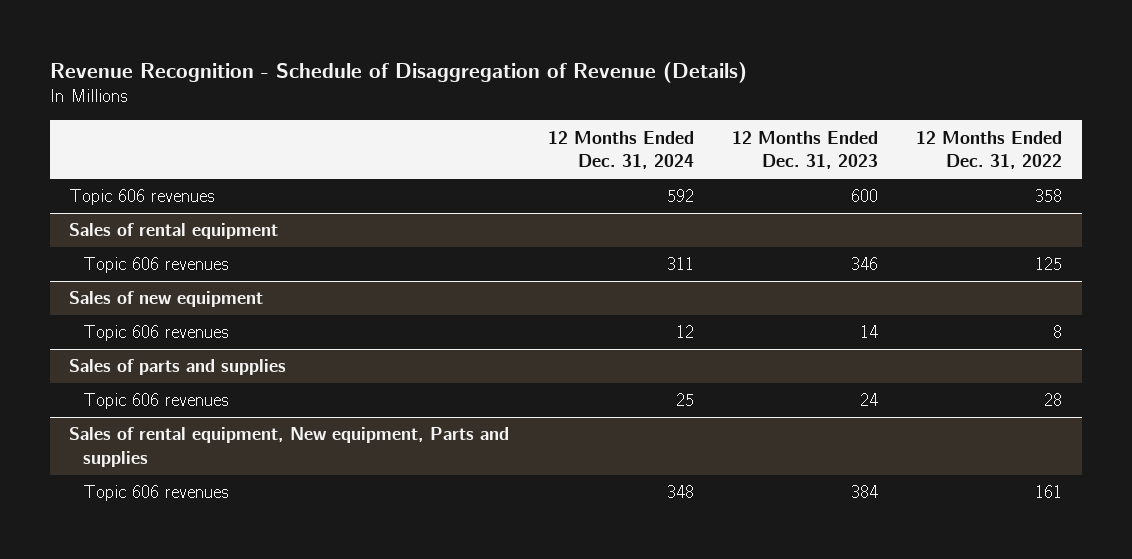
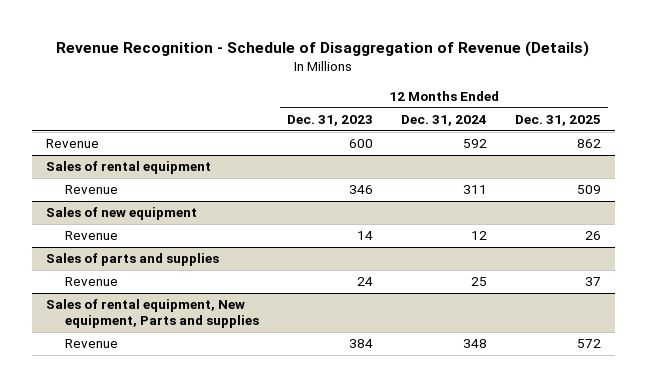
[916,130,1063,170] 12 Months Ended Dec. 31, 2022 -> none
none -> [514,114,601,126] Dec. 31, 2025
[69,189,215,206] Topic 606 revenues -> [46,139,100,149] Revenue
[82,257,228,274] Topic 606 revenues -> [65,185,119,195] Revenue
[82,325,228,342] Topic 606 revenues -> [65,231,119,241] Revenue
[82,393,228,410] Topic 606 revenues -> [65,277,119,287] Revenue
[82,485,228,502] Topic 606 revenues -> [65,339,119,349] Revenue

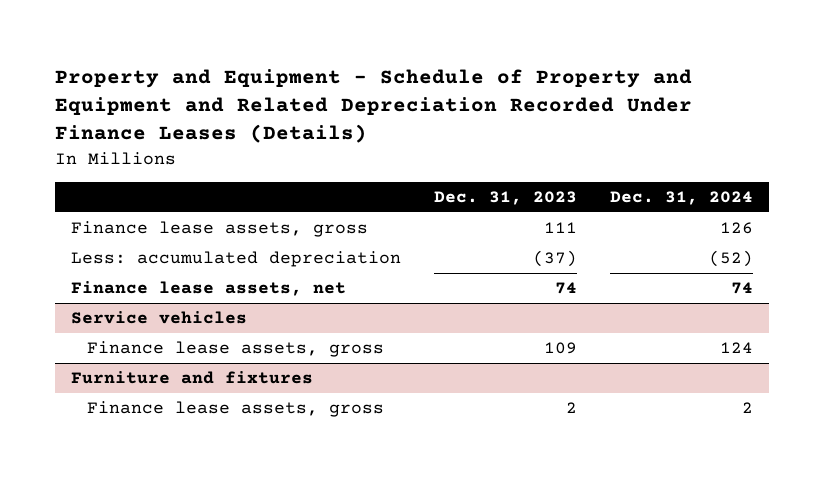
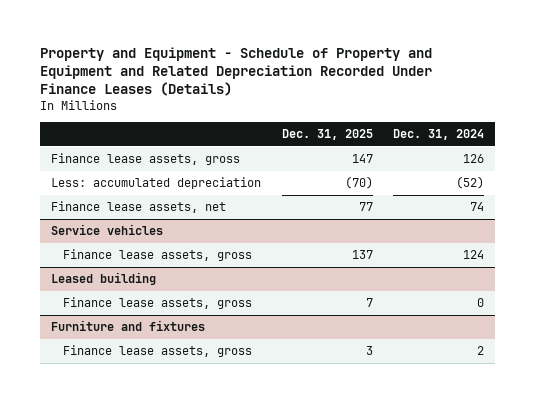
[434,191,578,206] Dec. 31, 2023 -> none
none -> [281,128,373,140] Dec. 31, 2025
none -> [50,272,156,286] Leased building
none -> [62,297,252,310] Finance lease assets, gross

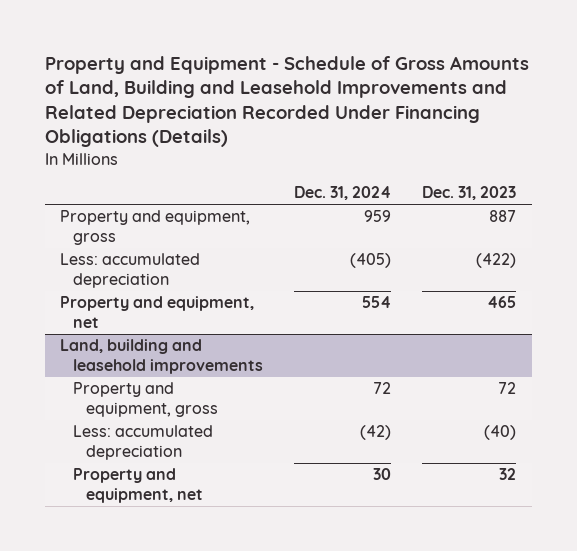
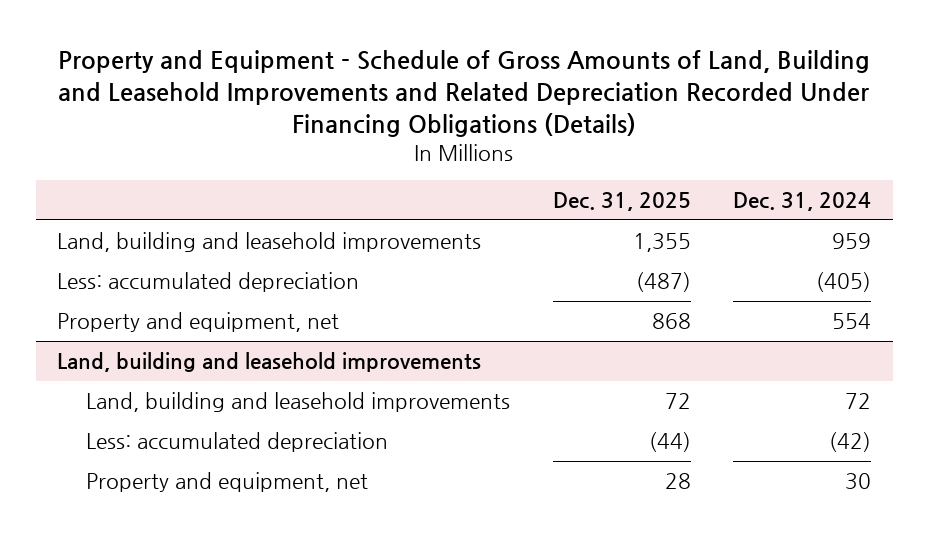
[422,186,517,201] Dec. 31, 2023 -> none
none -> [552,192,691,212] Dec. 31, 2025
[60,210,251,245] Property and equipment, gross -> [57,232,482,253] Land, building and leasehold improvements
[73,382,219,417] Property and equipment, gross -> [85,392,510,413] Land, building and leasehold improvements

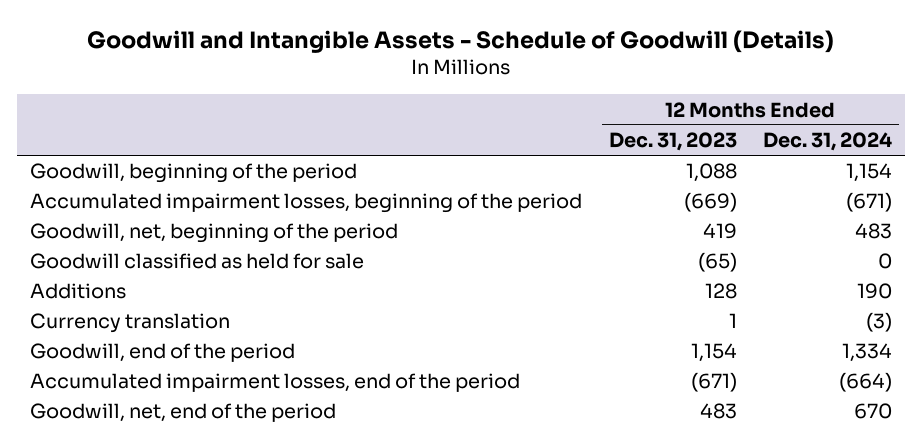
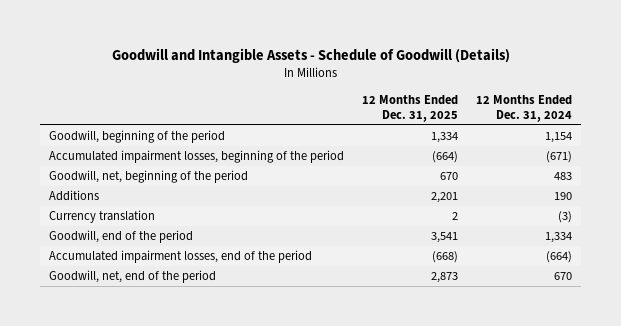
[608,131,737,151] Dec. 31, 2023 -> none
none -> [362,94,459,122] 12 Months Ended Dec. 31, 2025
[30,253,365,270] Goodwill classified as held for sale -> none

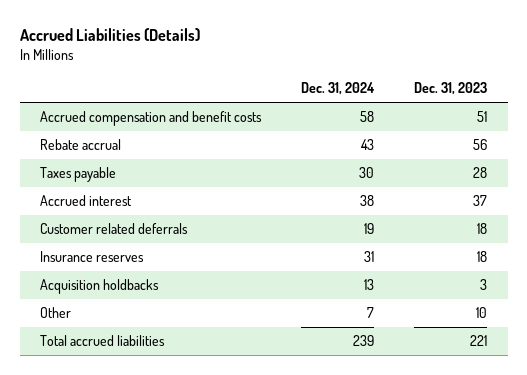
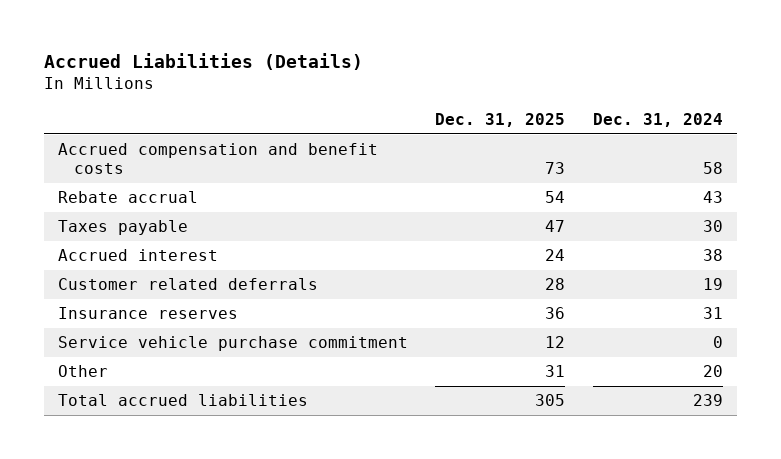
[414,82,488,96] Dec. 31, 2023 -> none
none -> [435,112,566,127] Dec. 31, 2025
[39,279,159,295] Acquisition holdbacks -> none
none -> [57,336,408,352] Service vehicle purchase commitment
[367,307,375,319] 7 -> [703,365,724,378] 20

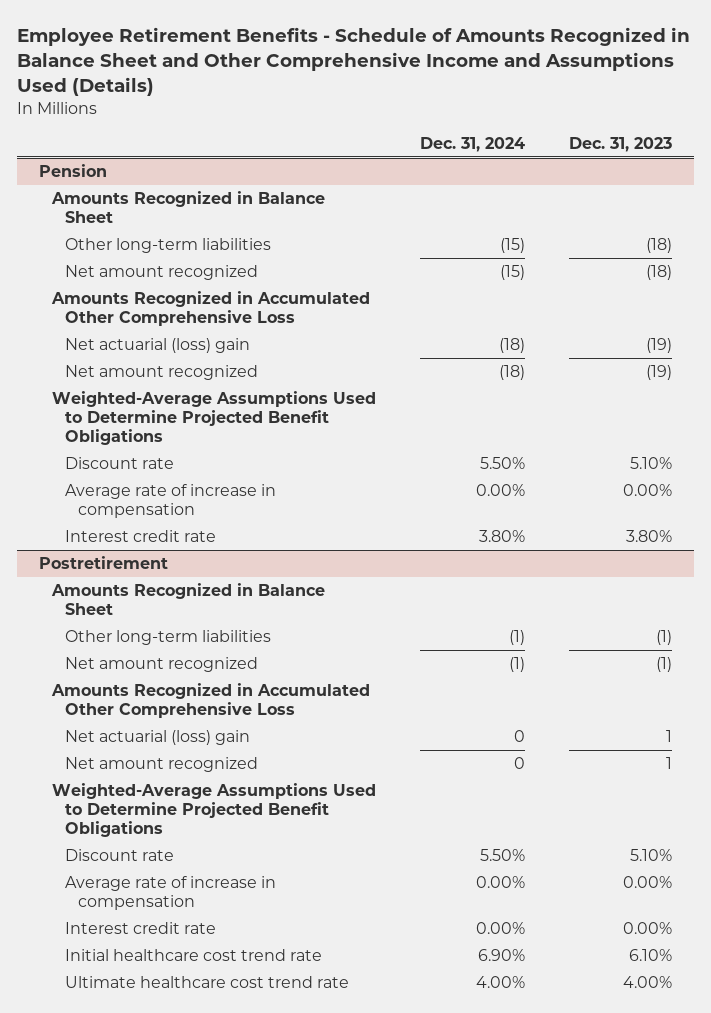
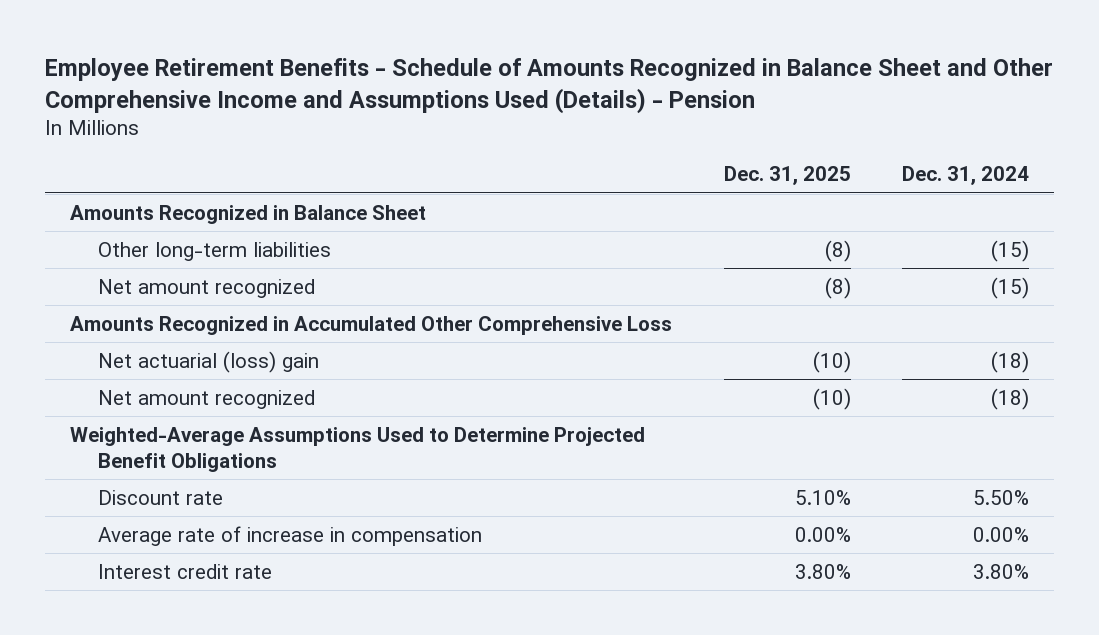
[17,27,691,97] Employee Retirement Benefits - Schedule of Amounts Recognized in Balance Sheet and Other Comprehensive Income and Assumptions Used (Details) -> [44,58,1053,114] Employee Retirement Benefits - Schedule of Amounts Recognized in Balance Sheet and Other Comprehensive Income and Assumptions Used (Details) - Pension
[568,137,672,153] Dec. 31, 2023 -> none
none -> [723,166,851,186] Dec. 31, 2025
[39,163,108,177] Pension -> none
[39,555,169,569] Postretirement -> none
[51,582,326,616] Amounts Recognized in Balance Sheet -> none
[65,629,272,645] Other long-term liabilities -> none
[65,656,259,672] Net amount recognized -> none
[51,682,371,719] Amounts Recognized in Accumulated Other Comprehensive Loss -> none
[65,729,251,745] Net actuarial (loss) gain -> none
[65,756,259,772] Net amount recognized -> none
[52,782,377,838] Weighted-Average Assumptions Used to Determine Projected Benefit Obligations -> none
[65,848,175,861] Discount rate -> none
[65,875,277,911] Average rate of increase in compensation -> none
[65,921,217,934] Interest credit rate -> none
[65,948,323,961] Initial healthcare cost trend rate -> none
[65,975,350,988] Ultimate healthcare cost trend rate -> none

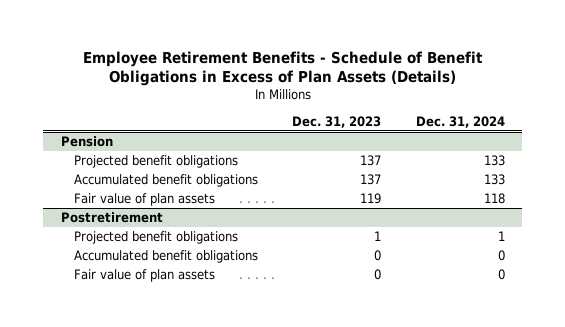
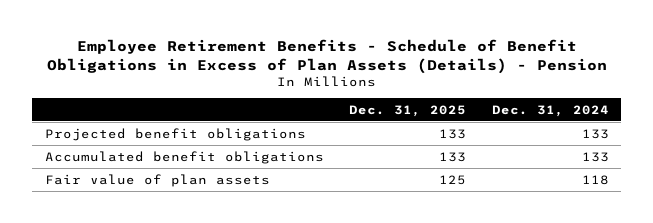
[82,50,483,87] Employee Retirement Benefits - Schedule of Benefit Obligations in Excess of Plan Assets (Details) -> [46,38,607,74] Employee Retirement Benefits - Schedule of Benefit Obligations in Excess of Plan Assets (Details) - Pension
[292,115,382,128] Dec. 31, 2023 -> none
none -> [349,104,467,117] Dec. 31, 2025
[60,136,113,148] Pension -> none
[60,212,163,224] Postretirement -> none
[73,231,238,245] Projected benefit obligations -> none
[73,250,258,264] Accumulated benefit obligations -> none
[73,269,215,283] Fair value of plan assets -> none

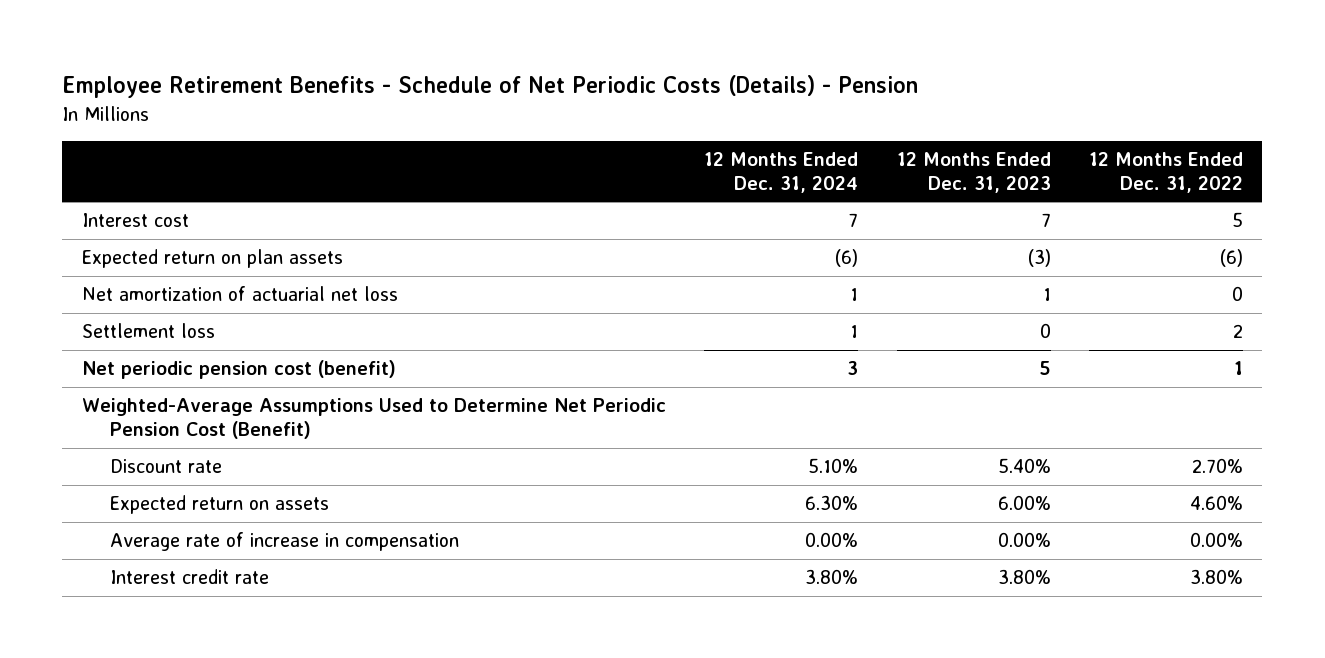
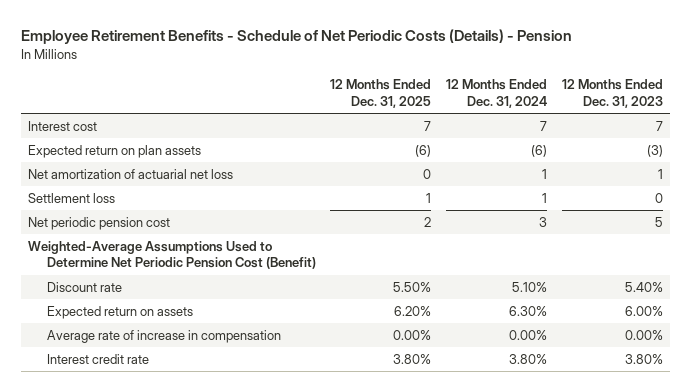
[1089,152,1244,193] 12 Months Ended Dec. 31, 2022 -> none
none -> [330,79,432,108] 12 Months Ended Dec. 31, 2025
[81,360,396,380] Net periodic pension cost (benefit) -> [28,216,171,230] Net periodic pension cost

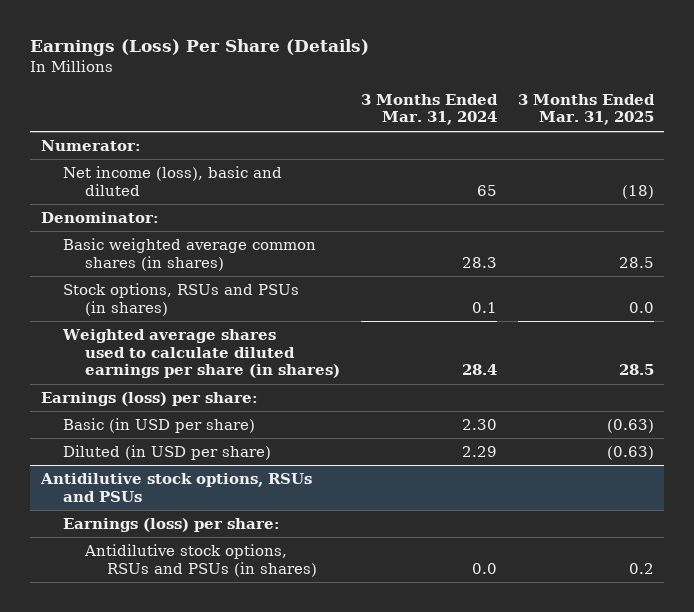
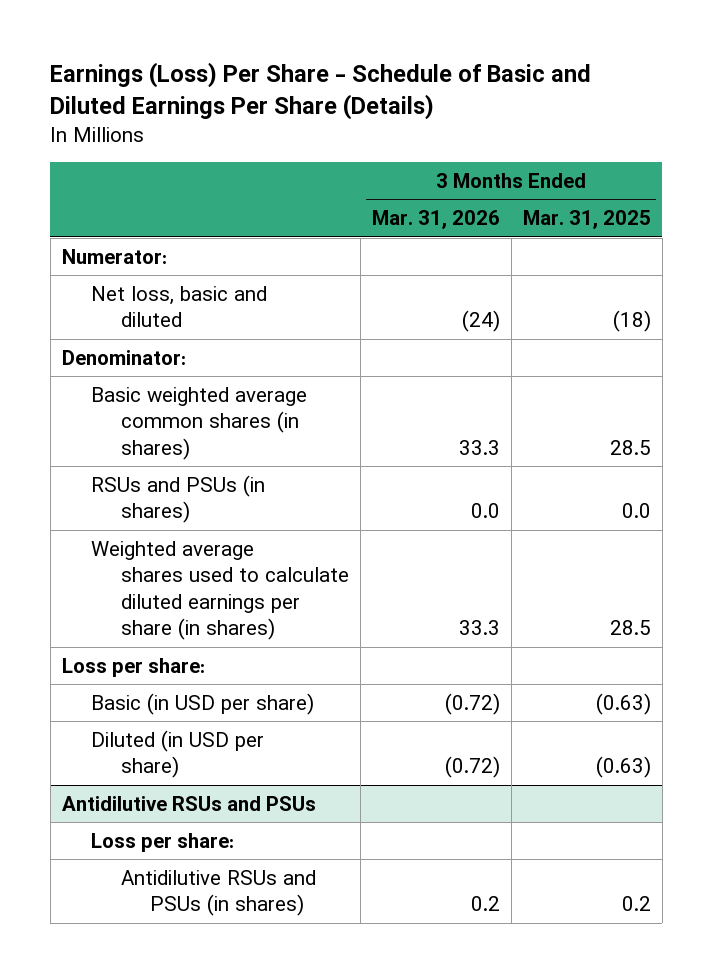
[30,39,370,57] Earnings (Loss) Per Share (Details) -> [50,62,592,121] Earnings (Loss) Per Share - Schedule of Basic and Diluted Earnings Per Share (Details)
[360,93,498,126] 3 Months Ended Mar. 31, 2024 -> none
none -> [371,210,500,230] Mar. 31, 2026
[62,165,282,196] Net income (loss), basic and diluted -> [91,285,268,328] Net loss, basic and diluted
[62,282,299,316] Stock options, RSUs and PSUs (in shares) -> [91,474,266,524] RSUs and PSUs (in shares)
[40,391,258,406] Earnings (loss) per share: -> [61,657,205,677] Loss per share:
[39,472,312,502] Antidilutive stock options, RSUs and PSUs -> [61,795,316,811] Antidilutive RSUs and PSUs
[62,517,280,532] Earnings (loss) per share: -> [91,832,235,852] Loss per share:
[84,543,318,577] Antidilutive stock options, RSUs and PSUs (in shares) -> [120,869,316,917] Antidilutive RSUs and PSUs (in shares)

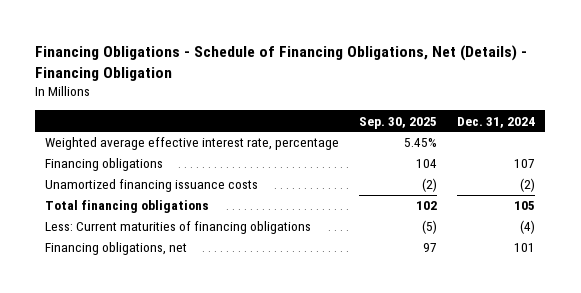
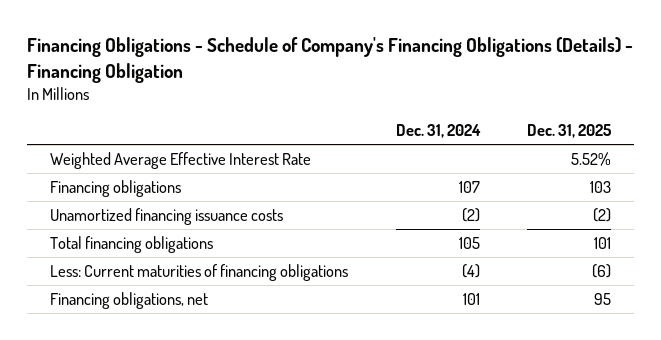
[35,44,528,81] Financing Obligations - Schedule of Financing Obligations, Net (Details) - Financing Obligation -> [26,37,633,83] Financing Obligations - Schedule of Company's Financing Obligations (Details) - Financing Obligation
[359,116,438,129] Sep. 30, 2025 -> none
none -> [526,124,612,139] Dec. 31, 2025
[45,137,340,151] Weighted average effective interest rate, percentage -> [50,152,312,170] Weighted Average Effective Interest Rate

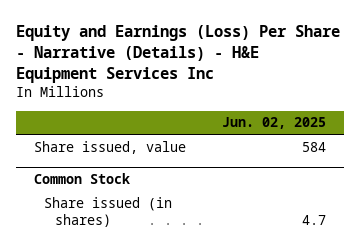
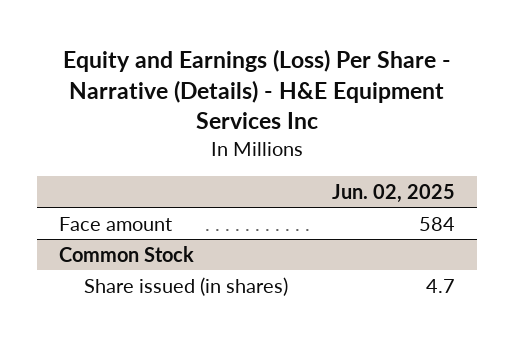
[33,140,186,154] Share issued, value -> [59,216,173,231] Face amount

